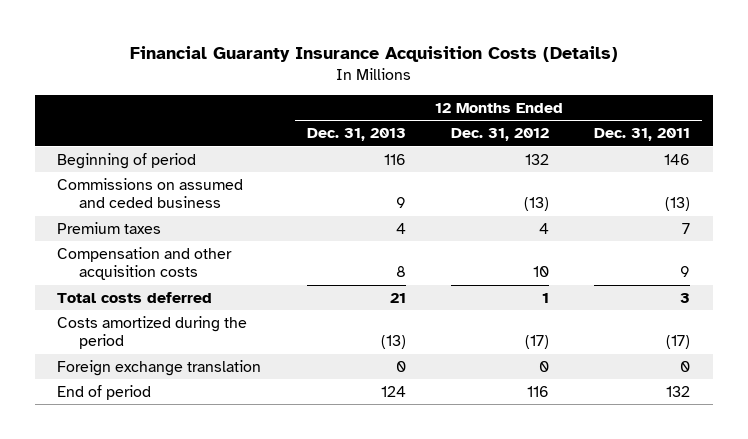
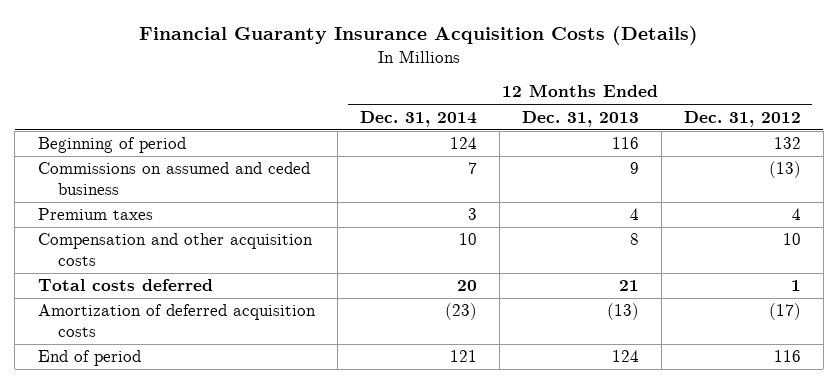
[594,128,691,142] Dec. 31, 2011 -> none
none -> [359,110,477,127] Dec. 31, 2014
[57,359,262,376] Foreign exchange translation -> none
[57,315,248,350] Costs amortized during the period -> [37,304,316,338] Amortization of deferred acquisition costs

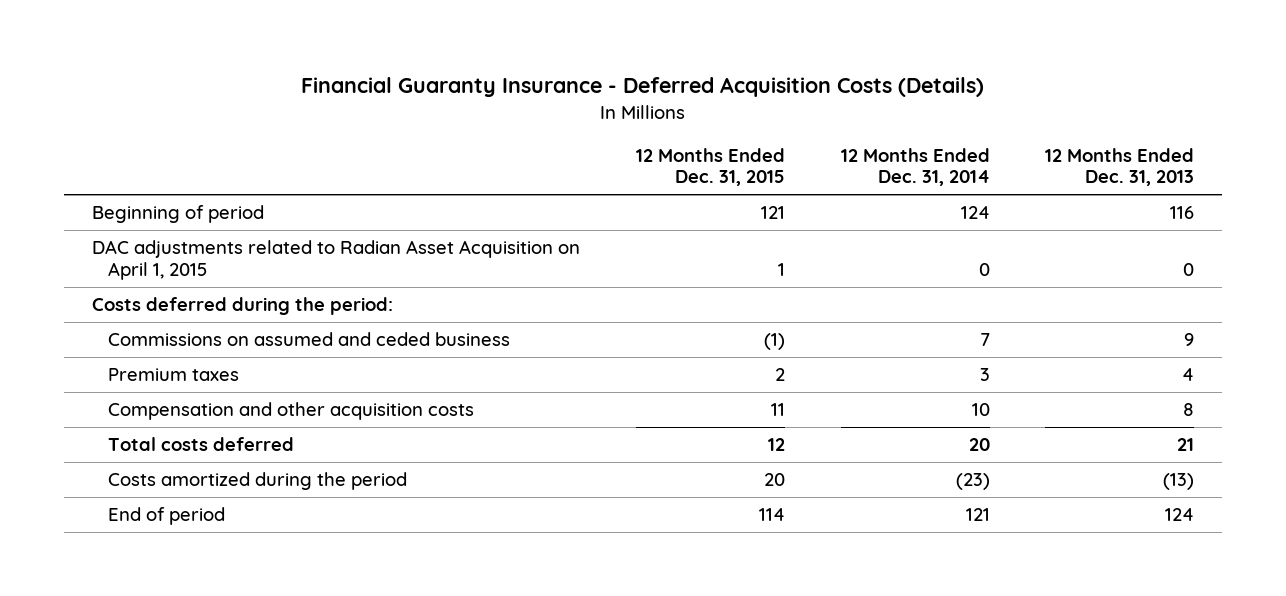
[139,26,699,46] Financial Guaranty Insurance Acquisition Costs (Details) -> [301,77,985,98] Financial Guaranty Insurance - Deferred Acquisition Costs (Details)
[683,110,801,127] Dec. 31, 2012 -> none
none -> [635,147,785,187] 12 Months Ended Dec. 31, 2015
none -> [92,240,581,280] DAC adjustments related to Radian Asset Acquisition on April 1, 2015
none -> [92,297,394,316] Costs deferred during the period:
[37,304,316,338] Amortization of deferred acquisition costs -> [108,472,408,491] Costs amortized during the period

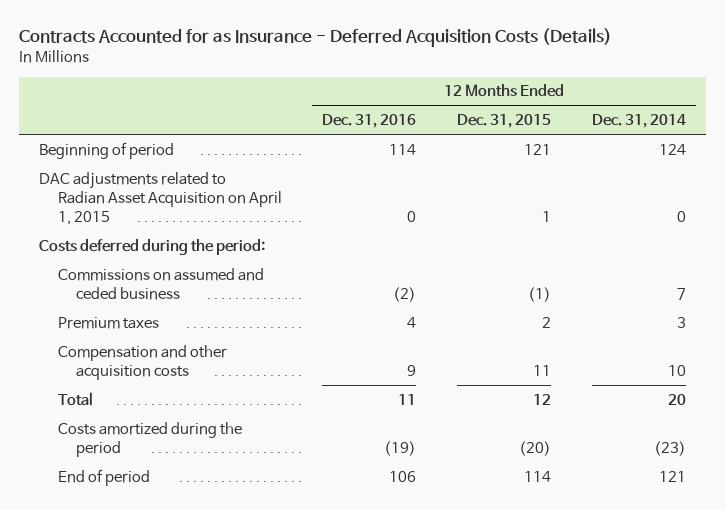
[301,77,985,98] Financial Guaranty Insurance - Deferred Acquisition Costs (Details) -> [18,27,612,47] Contracts Accounted for as Insurance - Deferred Acquisition Costs (Details)
[1045,147,1195,187] 12 Months Ended Dec. 31, 2013 -> none
none -> [322,114,417,129] Dec. 31, 2016
[108,437,295,452] Total costs deferred -> [57,391,93,406] Total
[763,473,785,487] 20 -> [518,440,551,456] (20)

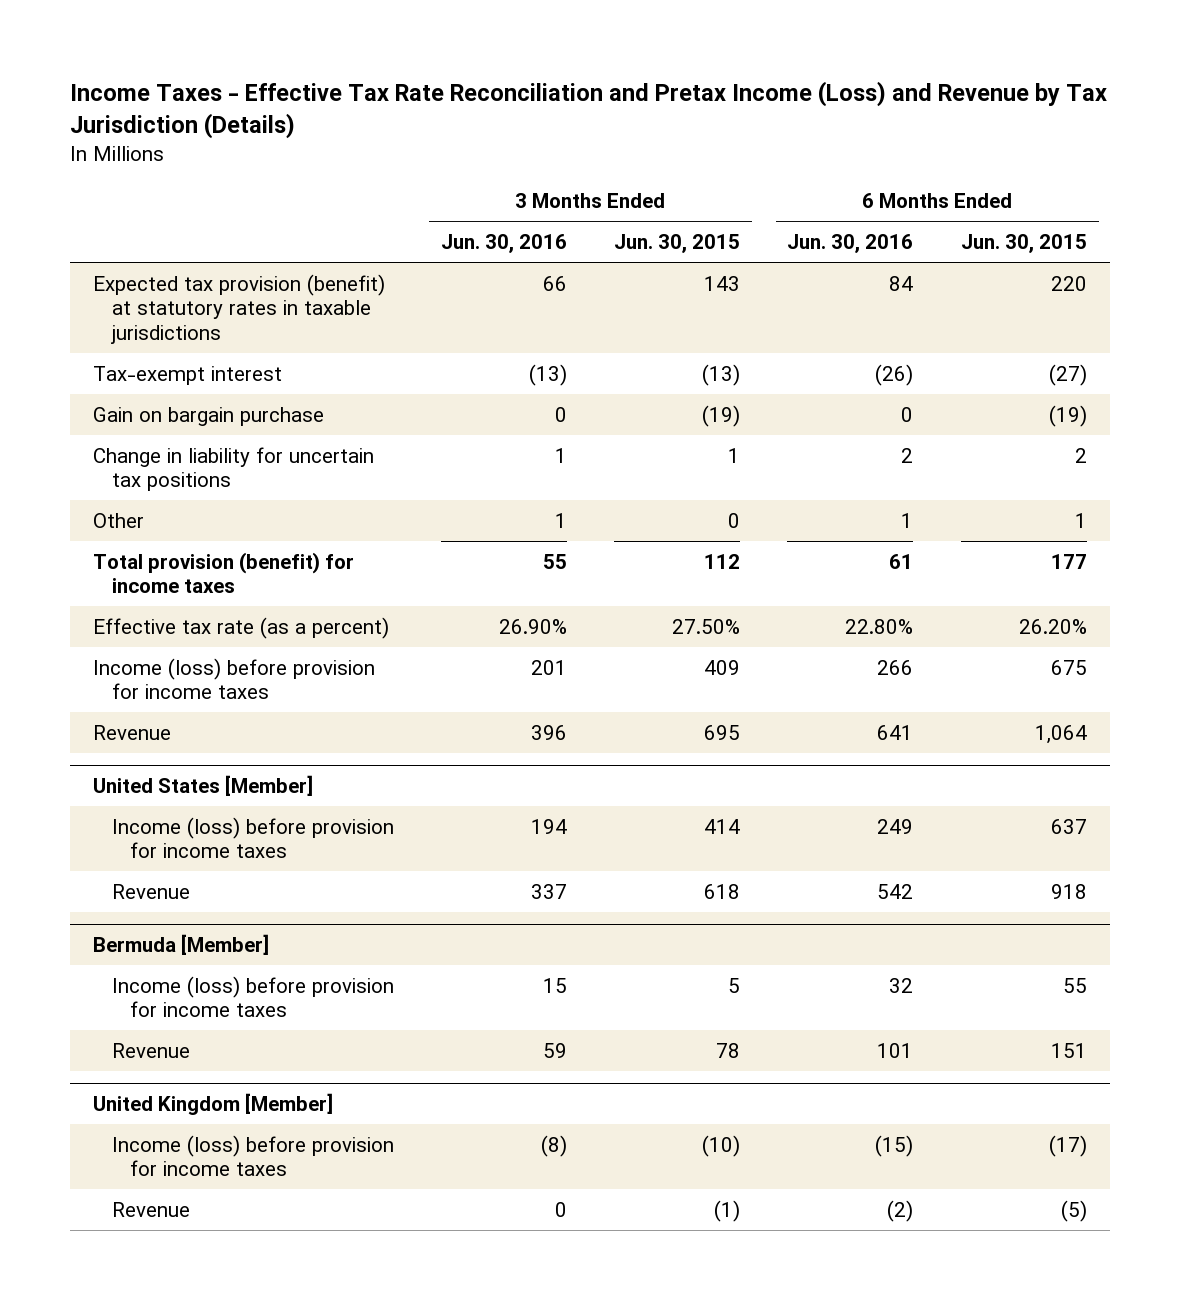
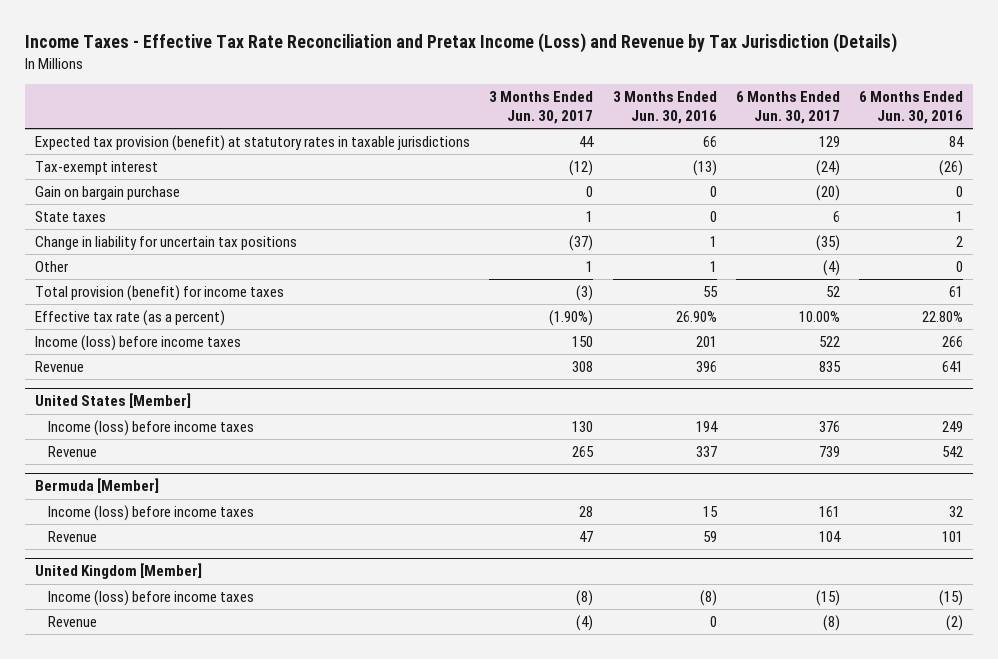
[614,234,741,254] Jun. 30, 2015 -> none
[960,234,1087,254] Jun. 30, 2015 -> none
none -> [489,91,594,125] 3 Months Ended Jun. 30, 2017
none -> [735,91,840,125] 6 Months Ended Jun. 30, 2017
none -> [34,210,106,222] State taxes
[901,512,914,528] 1 -> [956,260,964,272] 0
[93,657,376,700] Income (loss) before provision for income taxes -> [34,334,241,351] Income (loss) before income taxes
[111,816,394,859] Income (loss) before provision for income taxes -> [48,419,255,436] Income (loss) before income taxes
[111,975,394,1018] Income (loss) before provision for income taxes -> [48,504,255,521] Income (loss) before income taxes
[111,1134,394,1177] Income (loss) before provision for income taxes -> [48,589,255,606] Income (loss) before income taxes

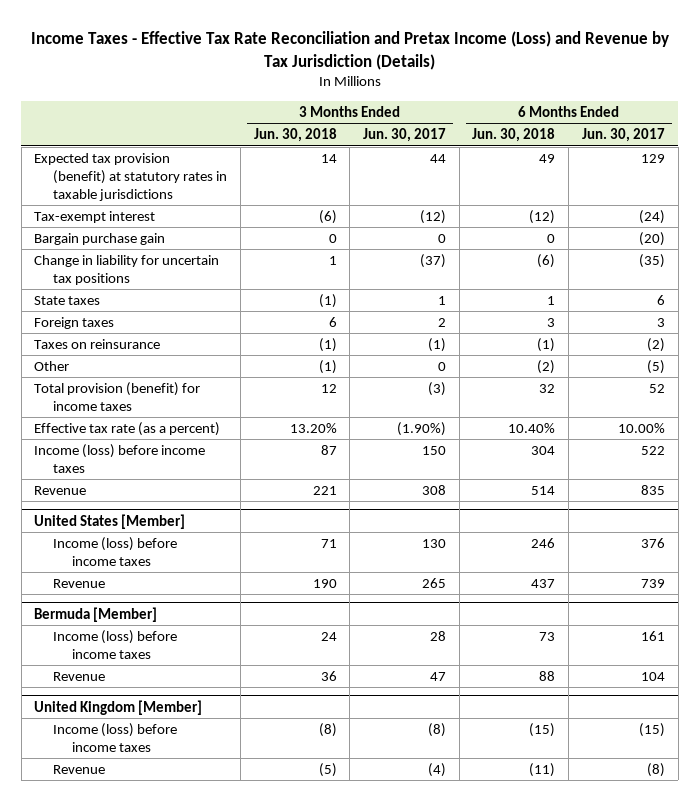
[612,91,717,125] 3 Months Ended Jun. 30, 2016 -> none
[859,91,964,125] 6 Months Ended Jun. 30, 2016 -> none
none -> [253,128,337,143] Jun. 30, 2018
none -> [472,128,556,143] Jun. 30, 2018
[34,185,180,200] Gain on bargain purchase -> [34,232,166,245] Bargain purchase gain
[34,210,106,222] State taxes -> [34,295,101,305] State taxes
none -> [34,316,115,329] Foreign taxes
none -> [34,338,161,349] Taxes on reinsurance
[586,260,594,272] 1 -> [438,361,447,371] 0
[822,259,840,276] (4) -> [646,359,665,374] (5)

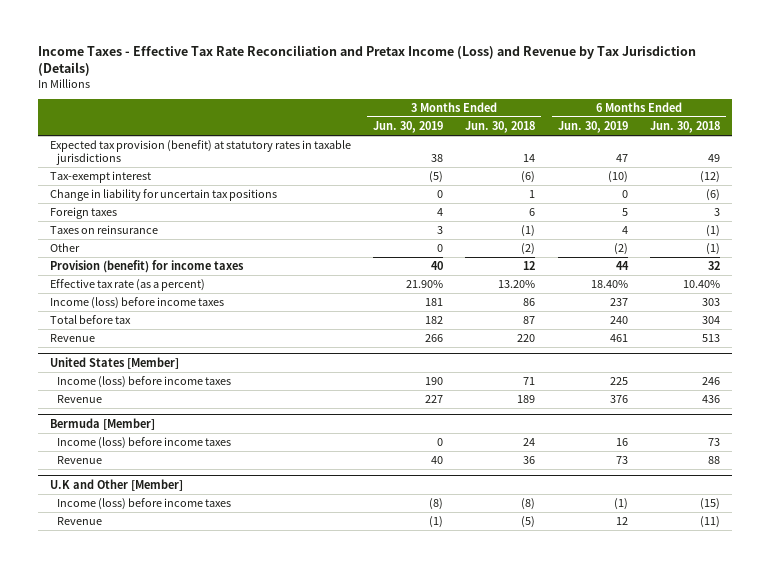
[363,128,447,143] Jun. 30, 2017 -> none
[581,128,665,143] Jun. 30, 2017 -> none
none -> [373,121,444,134] Jun. 30, 2019
none -> [557,121,628,134] Jun. 30, 2019
[34,232,166,245] Bargain purchase gain -> none
[34,295,101,305] State taxes -> none
[318,359,337,374] (1) -> [521,243,536,256] (2)
[537,359,556,374] (2) -> [706,243,721,256] (1)
[34,381,201,411] Total provision (benefit) for income taxes -> [49,260,244,274] Provision (benefit) for income taxes
[320,444,337,455] 87 -> [523,298,536,307] 86
[531,445,556,455] 304 -> [702,298,721,307] 303
none -> [49,315,131,325] Total before tax
[312,485,337,495] 221 -> [517,334,536,343] 220
[531,485,556,495] 514 -> [702,334,721,343] 513
[312,578,337,588] 190 -> [517,395,536,404] 189
[531,578,556,588] 437 -> [702,395,721,404] 436
[34,699,203,715] United Kingdom [Member] -> [49,478,183,491] U.K and Other [Member]

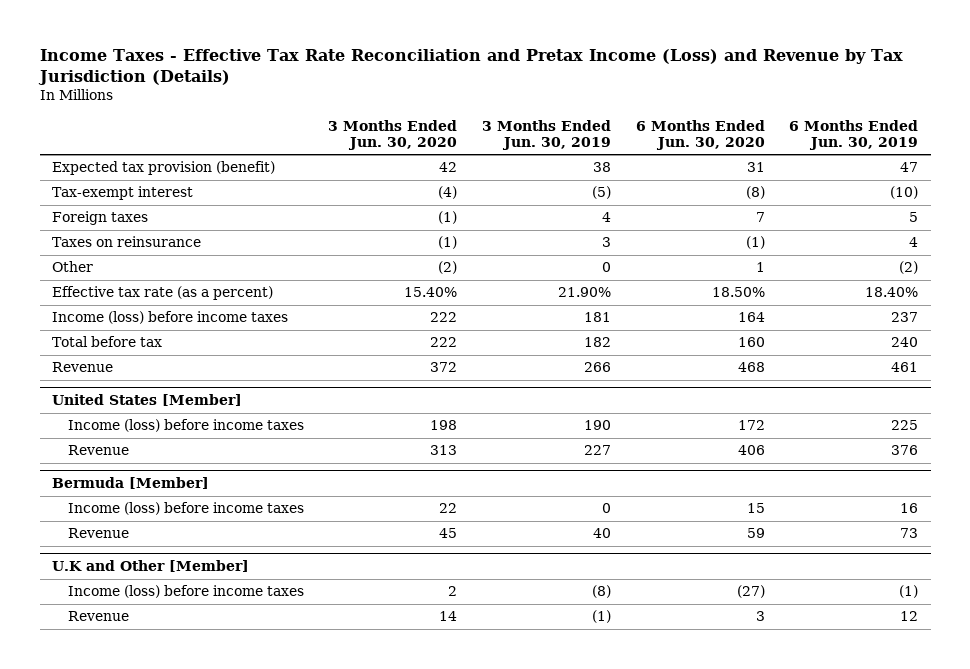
[465,121,536,134] Jun. 30, 2018 -> none
[650,121,721,134] Jun. 30, 2018 -> none
none -> [328,119,458,150] 3 Months Ended Jun. 30, 2020
none -> [635,119,765,150] 6 Months Ended Jun. 30, 2020
[49,140,351,166] Expected tax provision (benefit) at statutory rates in taxable jurisdictions -> [51,161,275,176] Expected tax provision (benefit)
[49,189,277,202] Change in liability for uncertain tax positions -> none
[49,260,244,274] Provision (benefit) for income taxes -> none

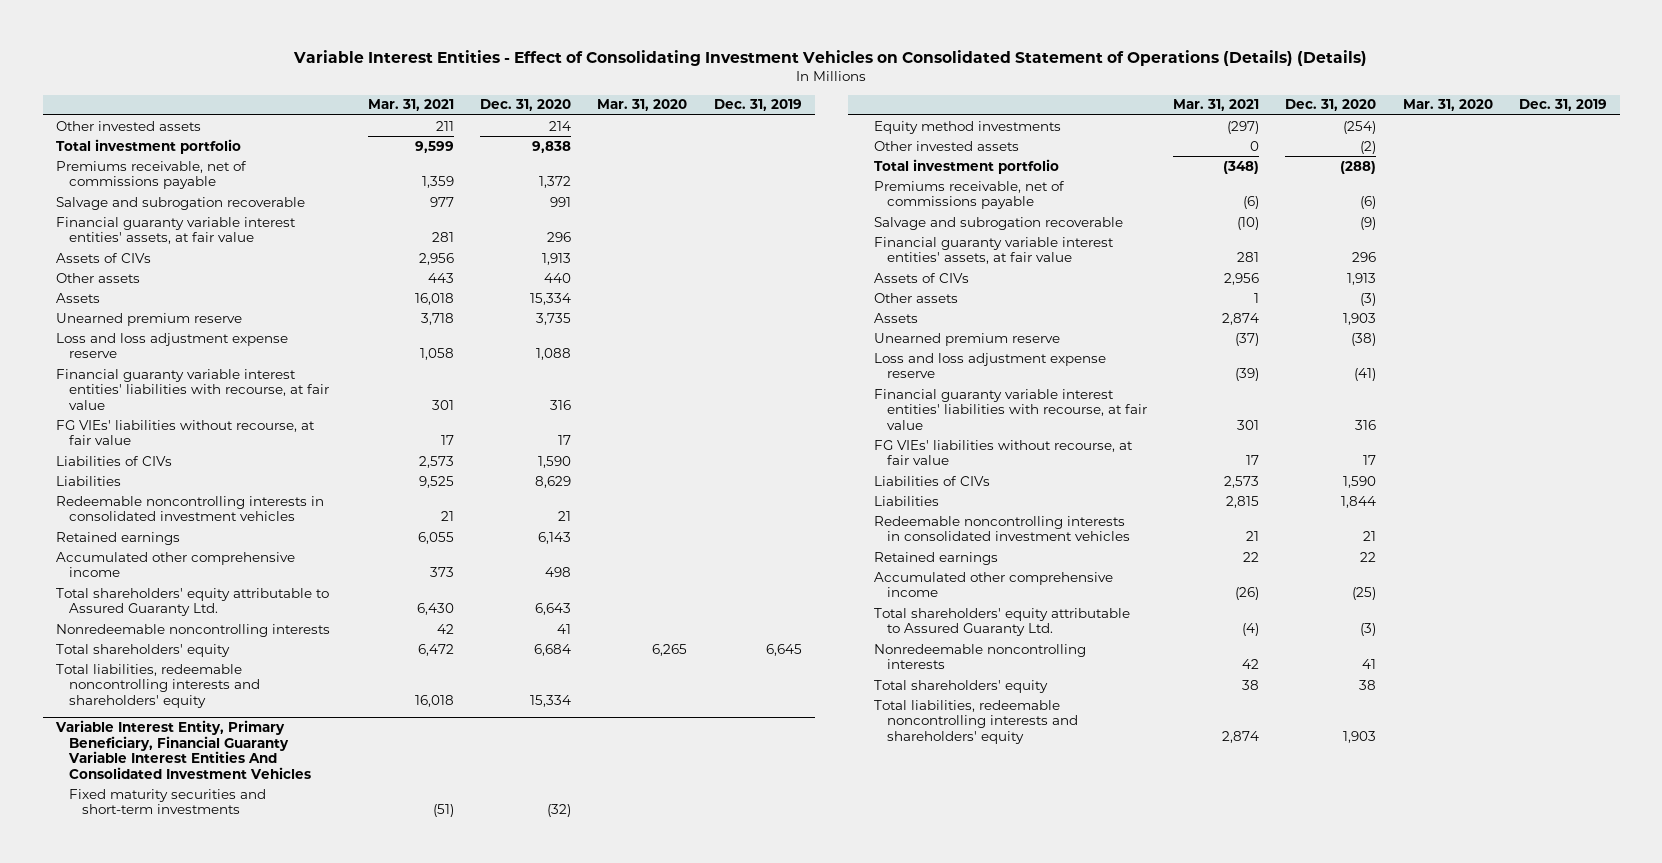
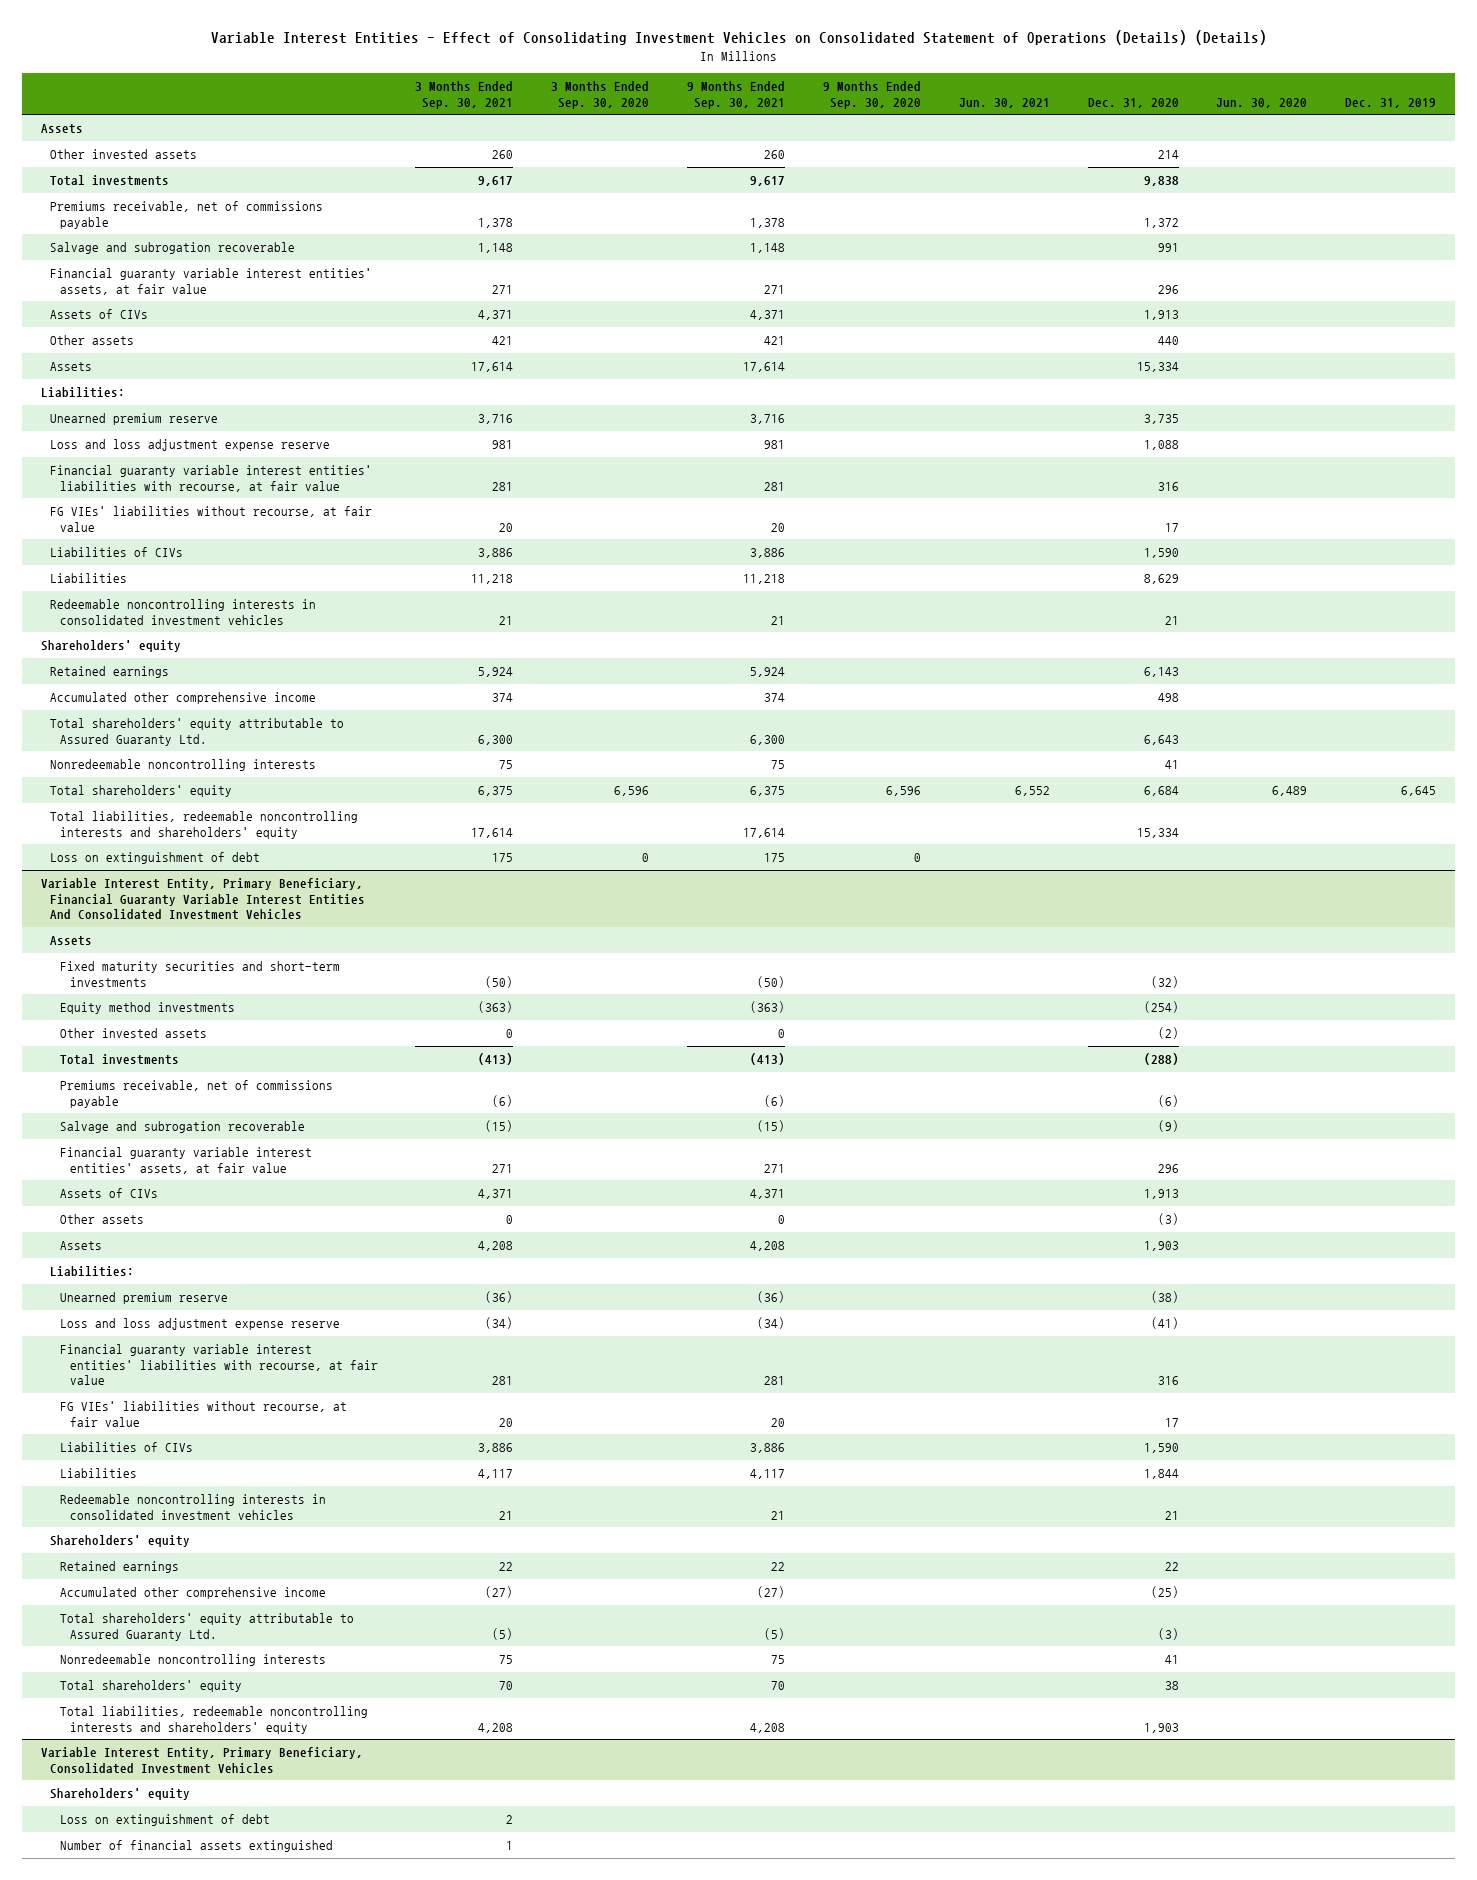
[368,99,455,112] Mar. 31, 2021 -> none
[597,99,688,112] Mar. 31, 2020 -> none
none -> [415,81,514,109] 3 Months Ended Sep. 30, 2021
none -> [551,81,650,109] 3 Months Ended Sep. 30, 2020
none -> [687,81,786,109] 9 Months Ended Sep. 30, 2021
none -> [822,81,921,109] 9 Months Ended Sep. 30, 2020
none -> [958,97,1050,108] Jun. 30, 2021
none -> [1216,97,1308,108] Jun. 30, 2020
none -> [40,124,83,135] Assets
[55,138,241,154] Total investment portfolio -> [50,175,170,187] Total investments
none -> [40,387,125,399] Liabilities:
none -> [40,640,181,653] Shareholders' equity
none -> [50,852,261,865] Loss on extinguishment of debt
none -> [50,936,93,947] Assets
[874,158,1060,174] Total investment portfolio -> [59,1054,179,1066] Total investments
none -> [50,1266,135,1278] Liabilities:
none -> [50,1535,191,1548] Shareholders' equity
none -> [40,1747,363,1774] Variable Interest Entity, Primary Beneficiary, Consolidated Investment Vehicles
none -> [50,1788,191,1801] Shareholders' equity
none -> [59,1814,270,1827] Loss on extinguishment of debt
none -> [59,1840,333,1853] Number of financial assets extinguished

